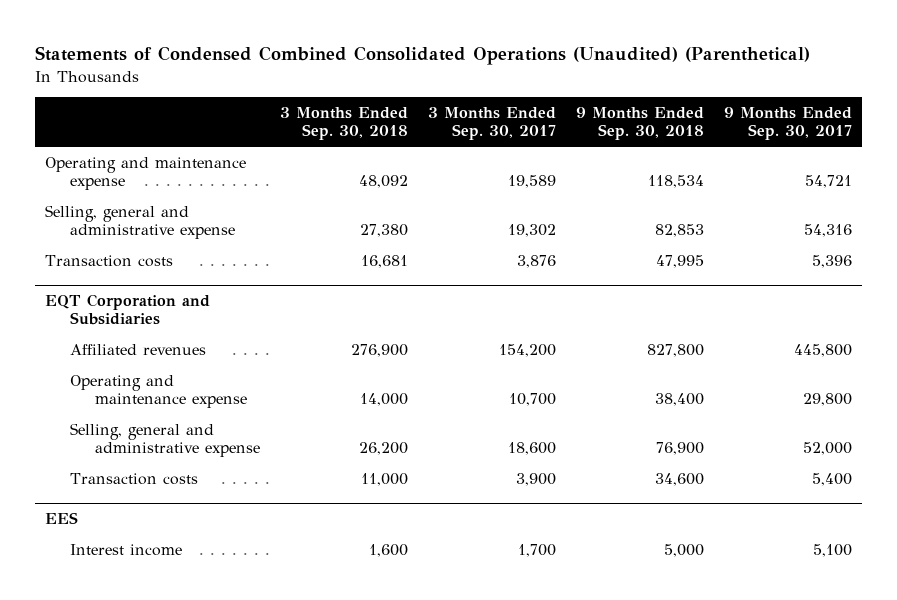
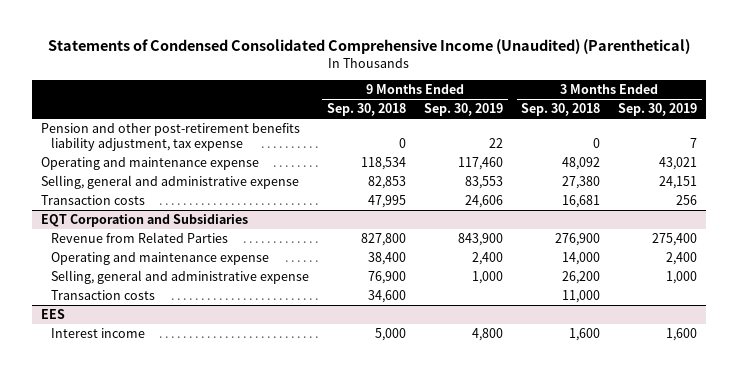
[35,46,811,66] Statements of Condensed Combined Consolidated Operations (Unaudited) (Parenthetical) -> [47,38,690,54] Statements of Condensed Consolidated Comprehensive Income (Unaudited) (Parenthetical)
[427,107,556,141] 3 Months Ended Sep. 30, 2017 -> none
[723,107,852,141] 9 Months Ended Sep. 30, 2017 -> none
none -> [423,103,503,117] Sep. 30, 2019
none -> [618,103,698,117] Sep. 30, 2019
none -> [40,123,300,151] Pension and other post-retirement benefits liability adjustment, tax expense
[70,343,207,355] Affiliated revenues -> [50,232,228,244] Revenue from Related Parties

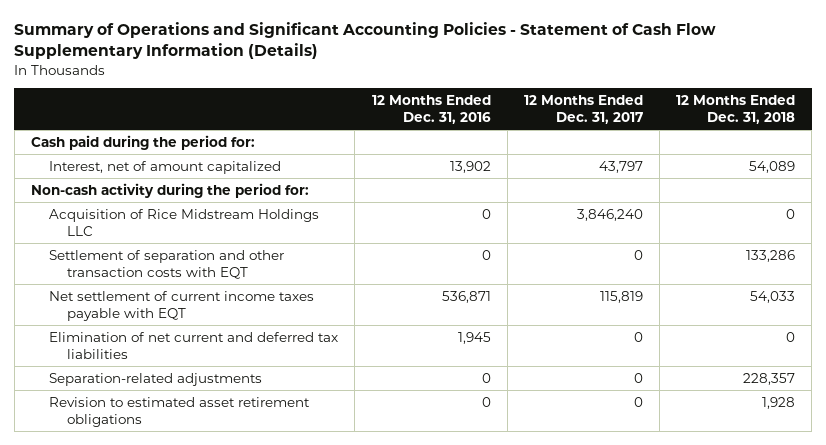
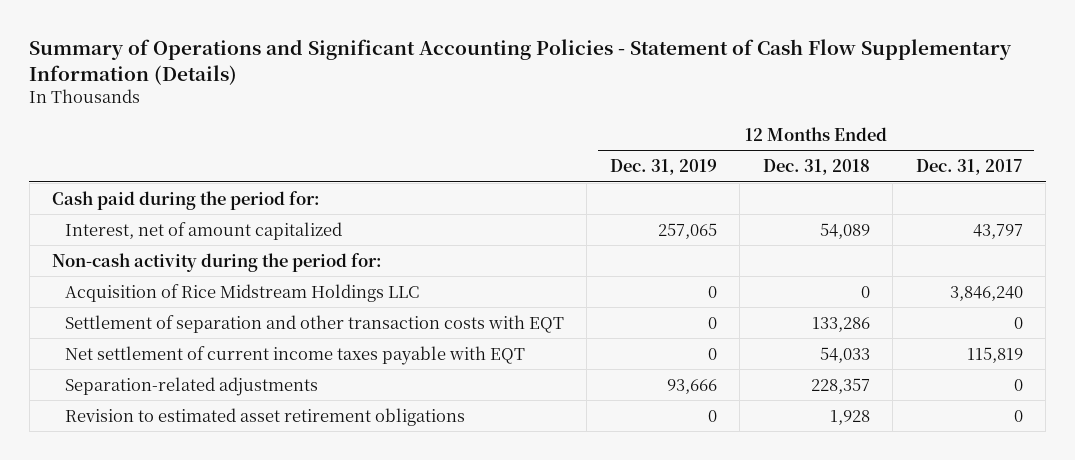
[371,94,491,125] 12 Months Ended Dec. 31, 2016 -> none
none -> [609,159,717,176] Dec. 31, 2019
[49,331,339,360] Elimination of net current and deferred tax liabilities -> none

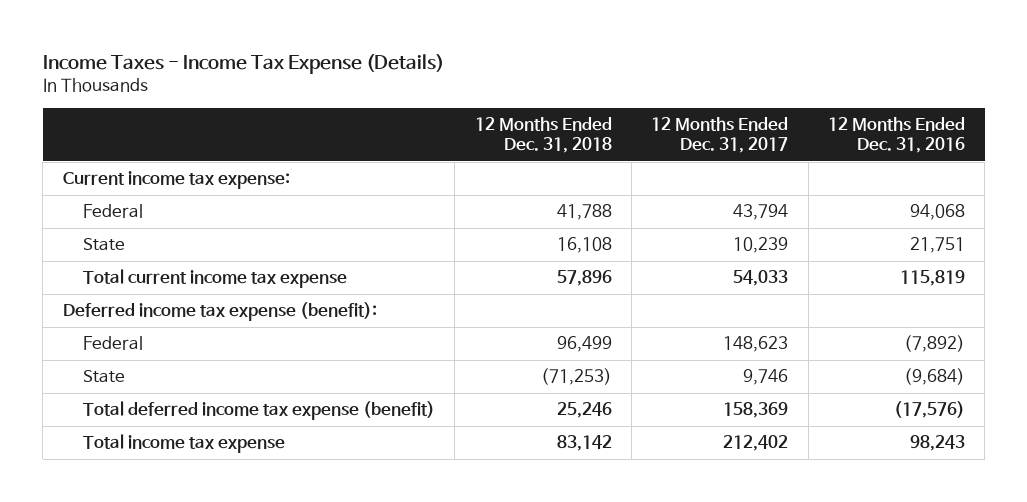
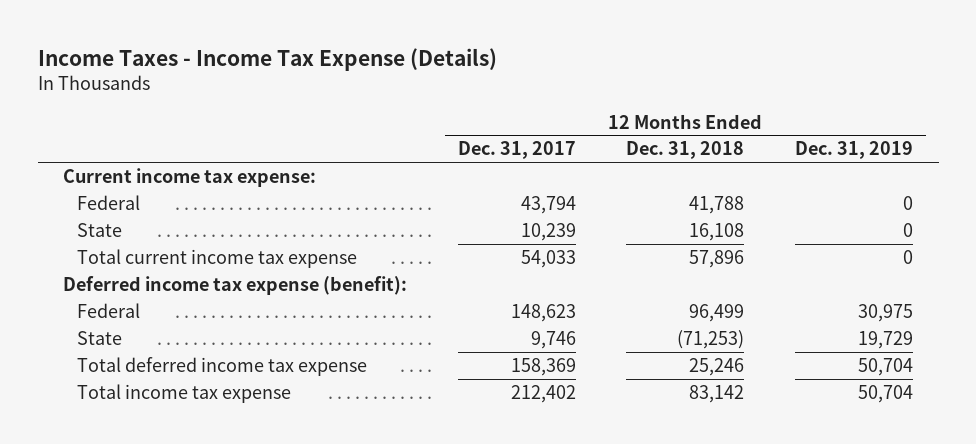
[827,117,965,154] 12 Months Ended Dec. 31, 2016 -> none
none -> [795,141,914,160] Dec. 31, 2019
[82,401,435,421] Total deferred income tax expense (benefit) -> [76,357,367,377] Total deferred income tax expense

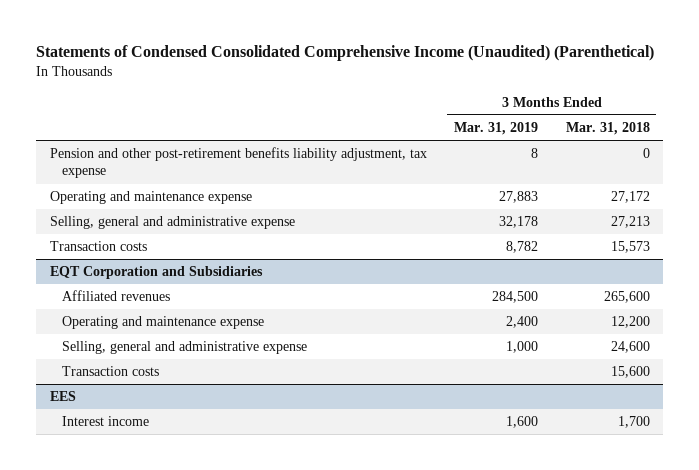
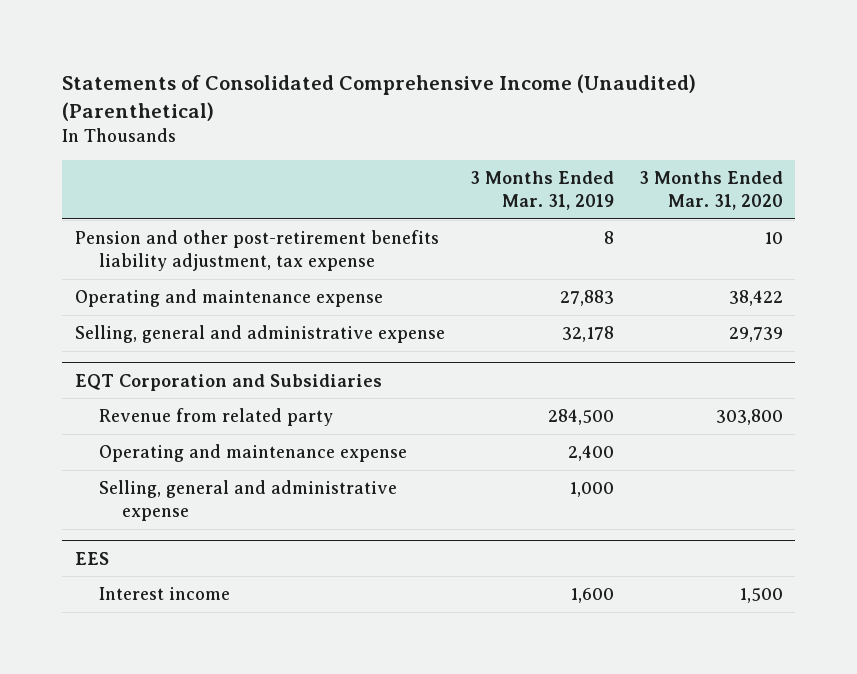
[35,45,654,62] Statements of Condensed Consolidated Comprehensive Income (Unaudited) (Parenthetical) -> [62,73,697,121] Statements of Consolidated Comprehensive Income (Unaudited) (Parenthetical)
[565,122,650,136] Mar. 31, 2018 -> none
none -> [638,171,783,210] 3 Months Ended Mar. 31, 2020
[49,241,147,252] Transaction costs -> none
[61,290,170,302] Affiliated revenues -> [98,408,333,427] Revenue from related party
[61,366,159,377] Transaction costs -> none

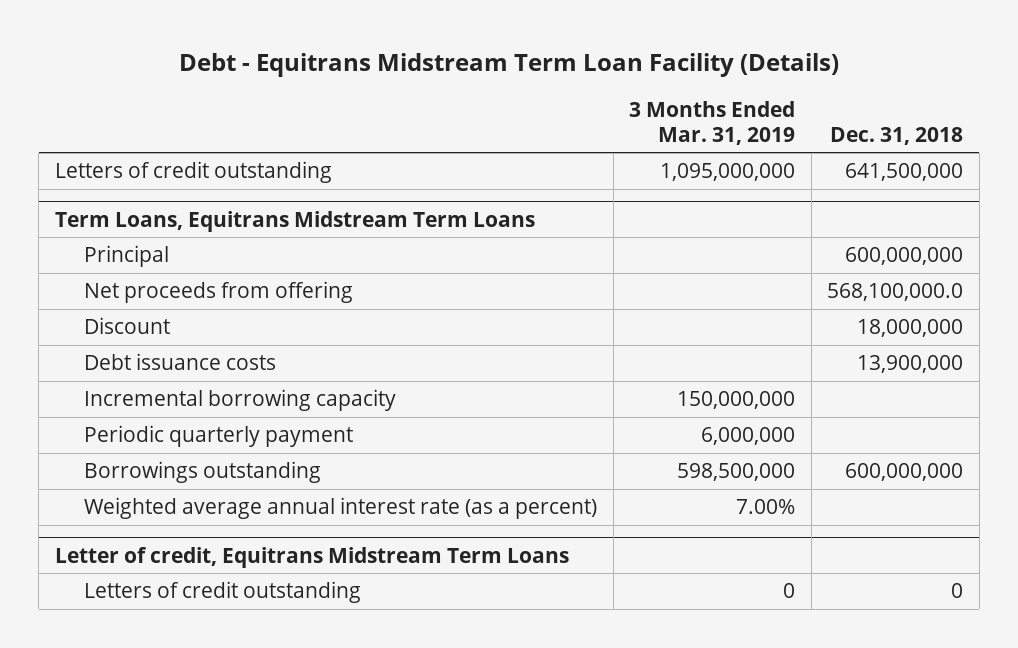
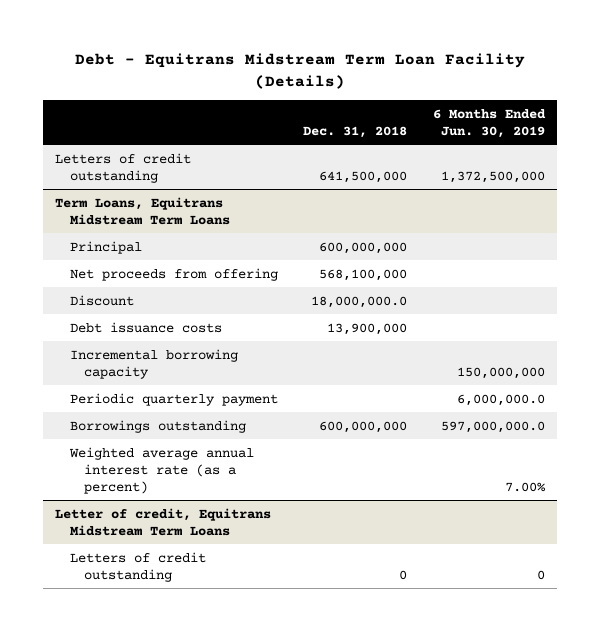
[629,100,796,145] 3 Months Ended Mar. 31, 2019 -> none
none -> [432,108,546,138] 6 Months Ended Jun. 30, 2019
[827,283,964,302] 568,100,000.0 -> [319,268,408,281] 568,100,000
[857,319,964,338] 18,000,000 -> [311,295,408,308] 18,000,000.0

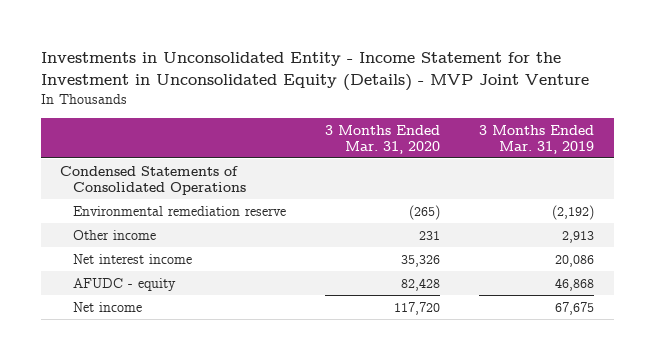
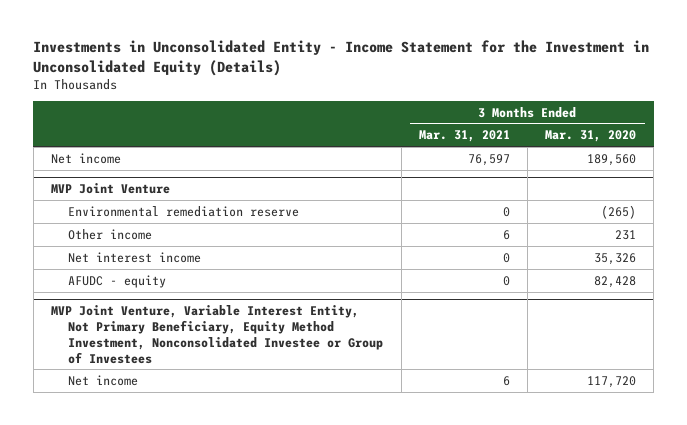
[40,51,589,91] Investments in Unconsolidated Entity - Income Statement for the Investment in Unconsolidated Equity (Details) - MVP Joint Venture -> [33,40,650,76] Investments in Unconsolidated Entity - Income Statement for the Investment in Unconsolidated Equity (Details)
[479,124,595,154] 3 Months Ended Mar. 31, 2019 -> none
none -> [418,130,510,143] Mar. 31, 2021
[60,165,246,196] Condensed Statements of Consolidated Operations -> none
none -> [50,152,121,164] Net income
none -> [50,183,170,195] MVP Joint Venture
none -> [50,305,384,364] MVP Joint Venture, Variable Interest Entity, Not Primary Beneficiary, Equity Method Investment, Nonconsolidated Investee or Group of Investees

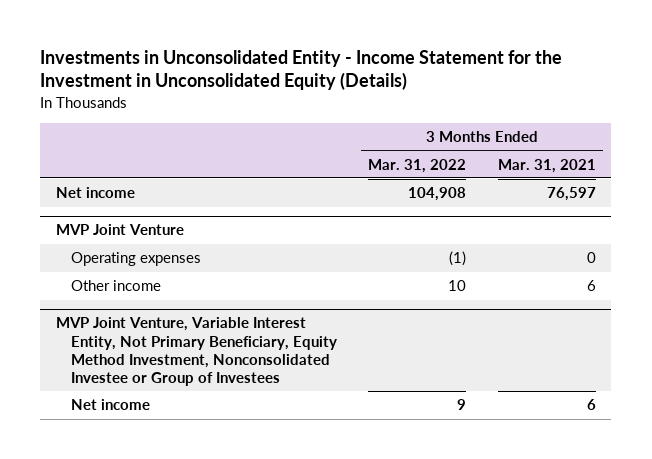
[545,130,637,143] Mar. 31, 2020 -> none
none -> [368,158,467,173] Mar. 31, 2022
[68,205,300,217] Environmental remediation reserve -> none
none -> [71,252,202,267] Operating expenses
[68,251,202,263] Net interest income -> none
[68,274,167,288] AFUDC - equity -> none

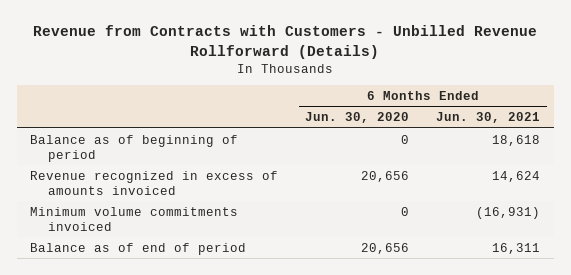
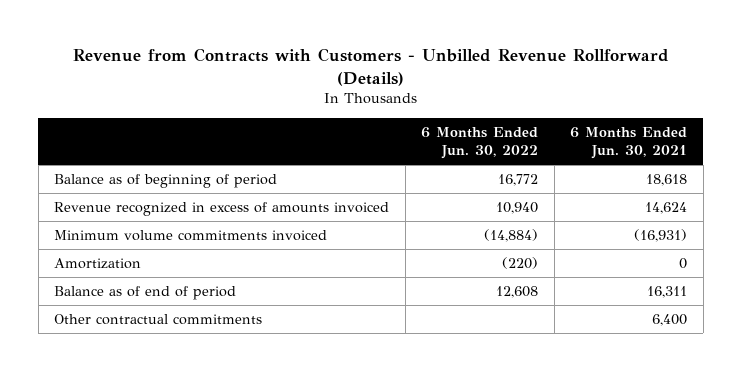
[305,112,410,124] Jun. 30, 2020 -> none
none -> [421,127,539,160] 6 Months Ended Jun. 30, 2022
none -> [54,258,142,270] Amortization
none -> [54,314,263,326] Other contractual commitments

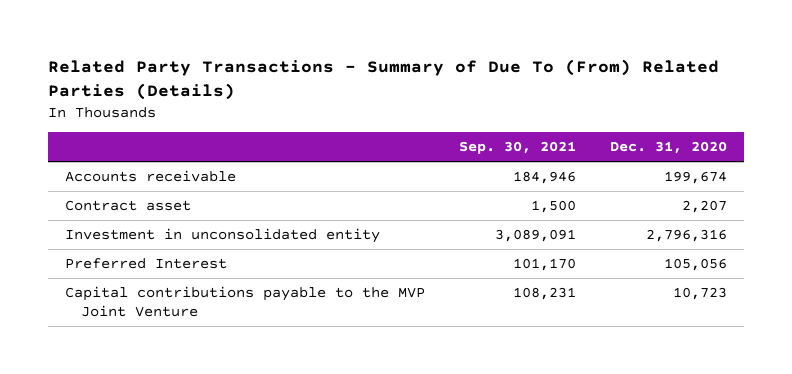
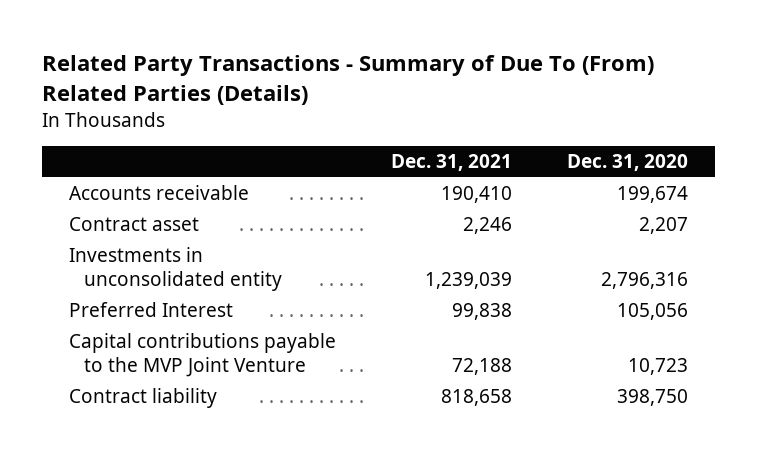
[458,141,576,155] Sep. 30, 2021 -> none
none -> [390,154,512,172] Dec. 31, 2021
[64,228,380,244] Investment in unconsolidated entity -> [69,247,282,292] Investments in unconsolidated entity
none -> [69,388,218,409] Contract liability

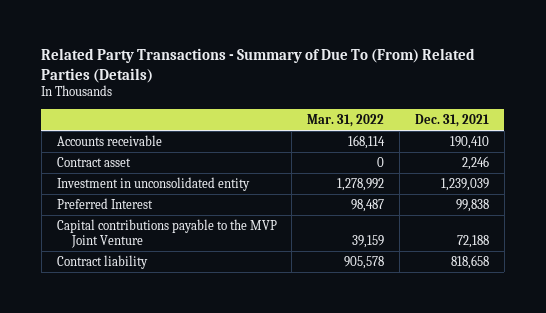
[566,154,688,172] Dec. 31, 2020 -> none
none -> [307,113,385,127] Mar. 31, 2022
[69,247,282,292] Investments in unconsolidated entity -> [56,176,250,191] Investment in unconsolidated entity

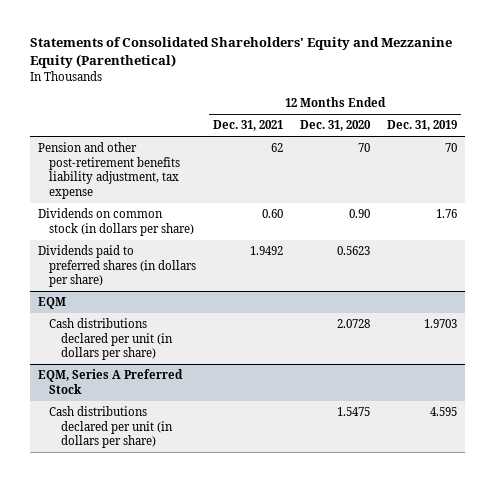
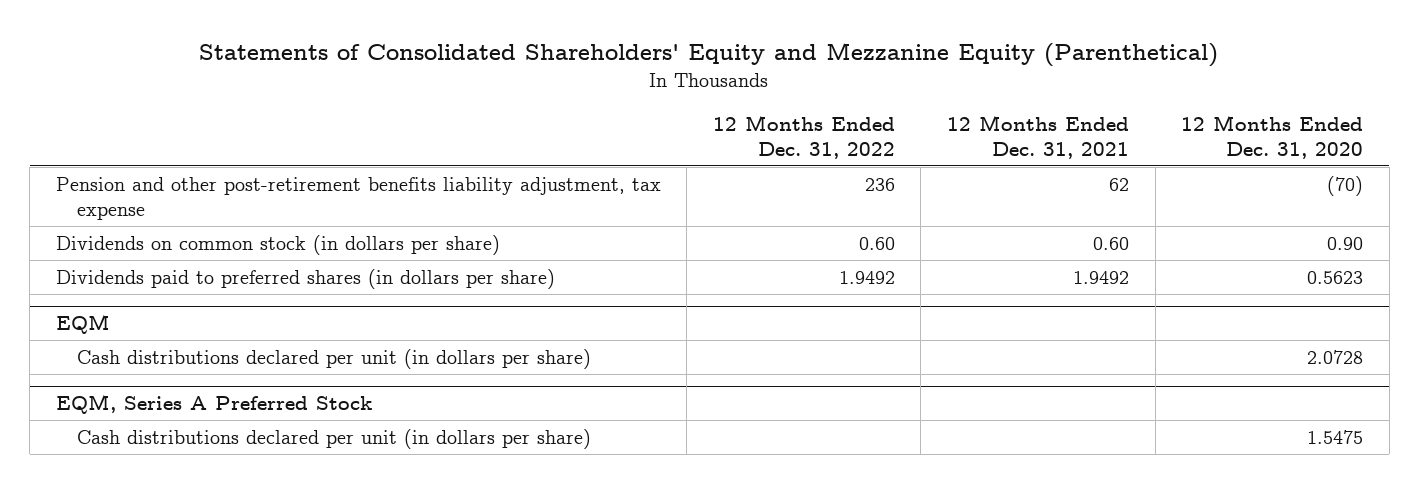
[386,120,457,132] Dec. 31, 2019 -> none
none -> [712,114,895,159] 12 Months Ended Dec. 31, 2022
[358,143,371,153] 70 -> [1327,175,1364,196] (70)

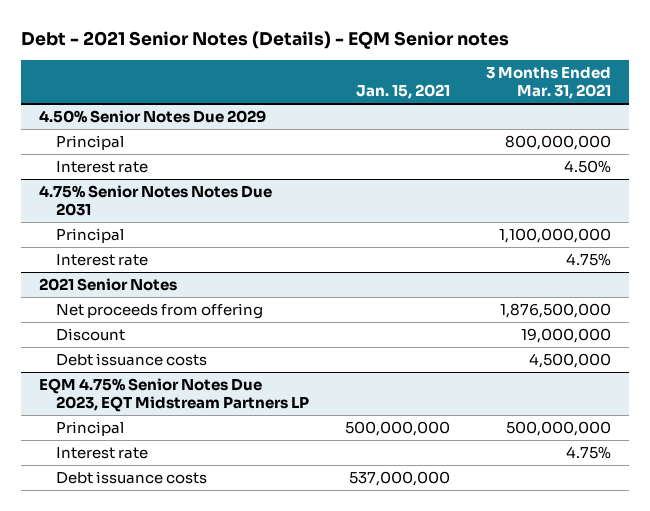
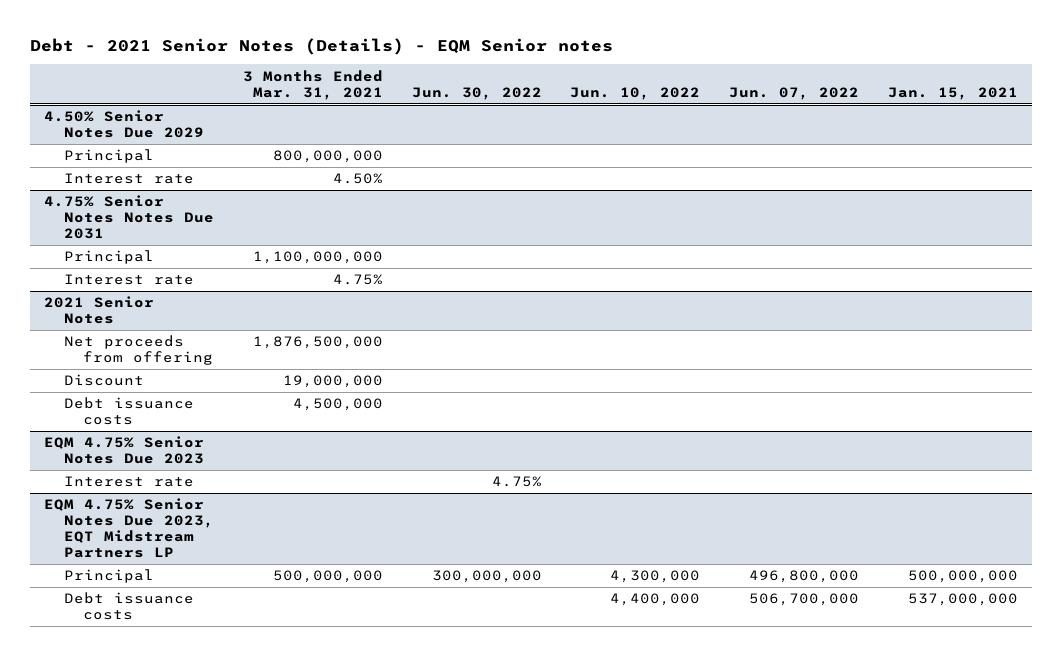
none -> [411,86,542,100] Jun. 30, 2022
none -> [570,86,701,100] Jun. 10, 2022
none -> [729,86,860,100] Jun. 07, 2022
none -> [44,436,205,465] EQM 4.75% Senior Notes Due 2023
none -> [63,476,194,488] Interest rate
[56,447,149,460] Interest rate -> none

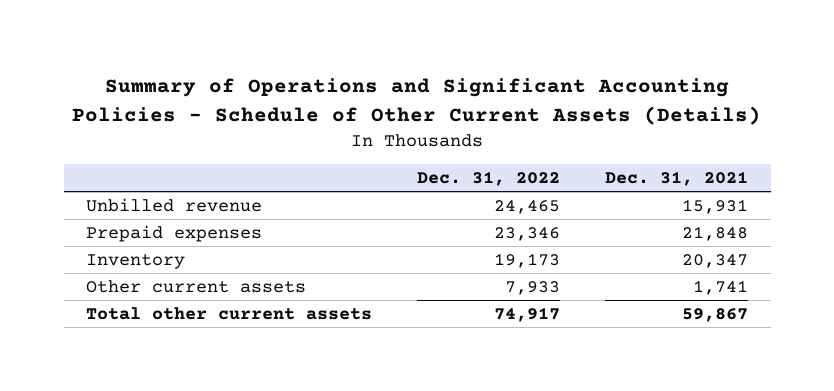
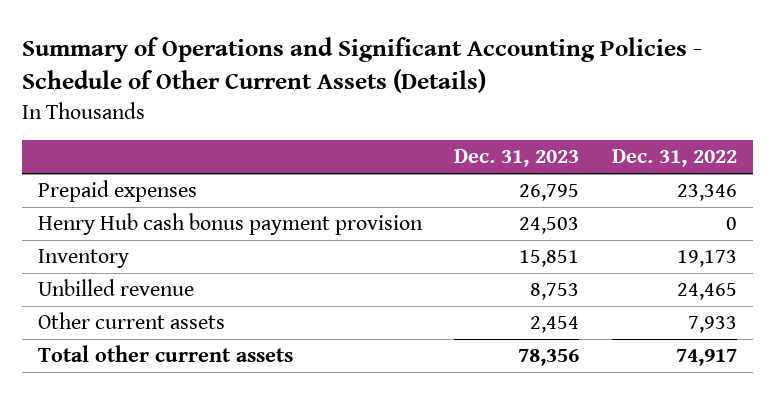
[605,170,749,186] Dec. 31, 2021 -> none
none -> [454,149,580,168] Dec. 31, 2023
none -> [38,213,424,236] Henry Hub cash bonus payment provision
[86,197,263,212] Unbilled revenue -> [38,279,195,297] Unbilled revenue

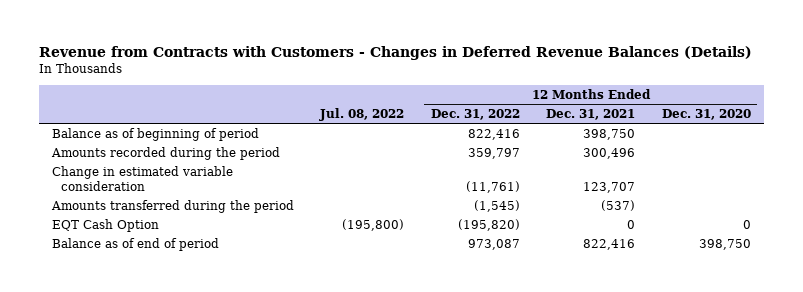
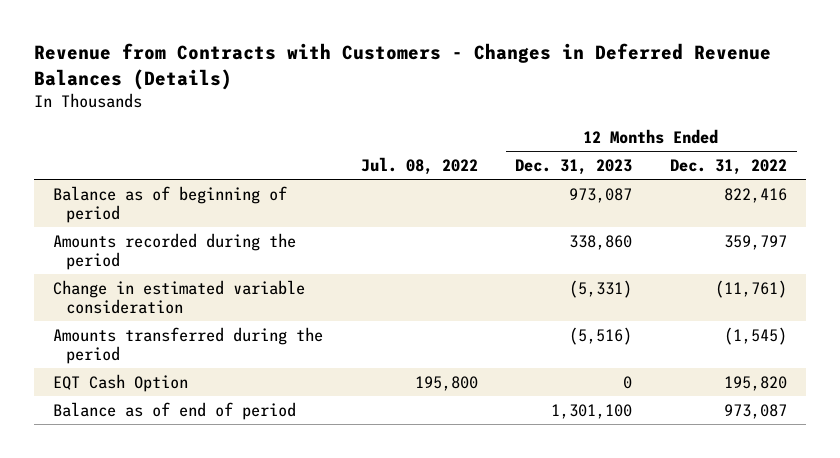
[546,109,636,121] Dec. 31, 2021 -> none
[661,109,751,121] Dec. 31, 2020 -> none
none -> [515,158,633,175] Dec. 31, 2023
[342,218,405,231] (195,800) -> [414,375,478,391] 195,800
[457,218,520,231] (195,820) -> [724,375,788,391] 195,820

